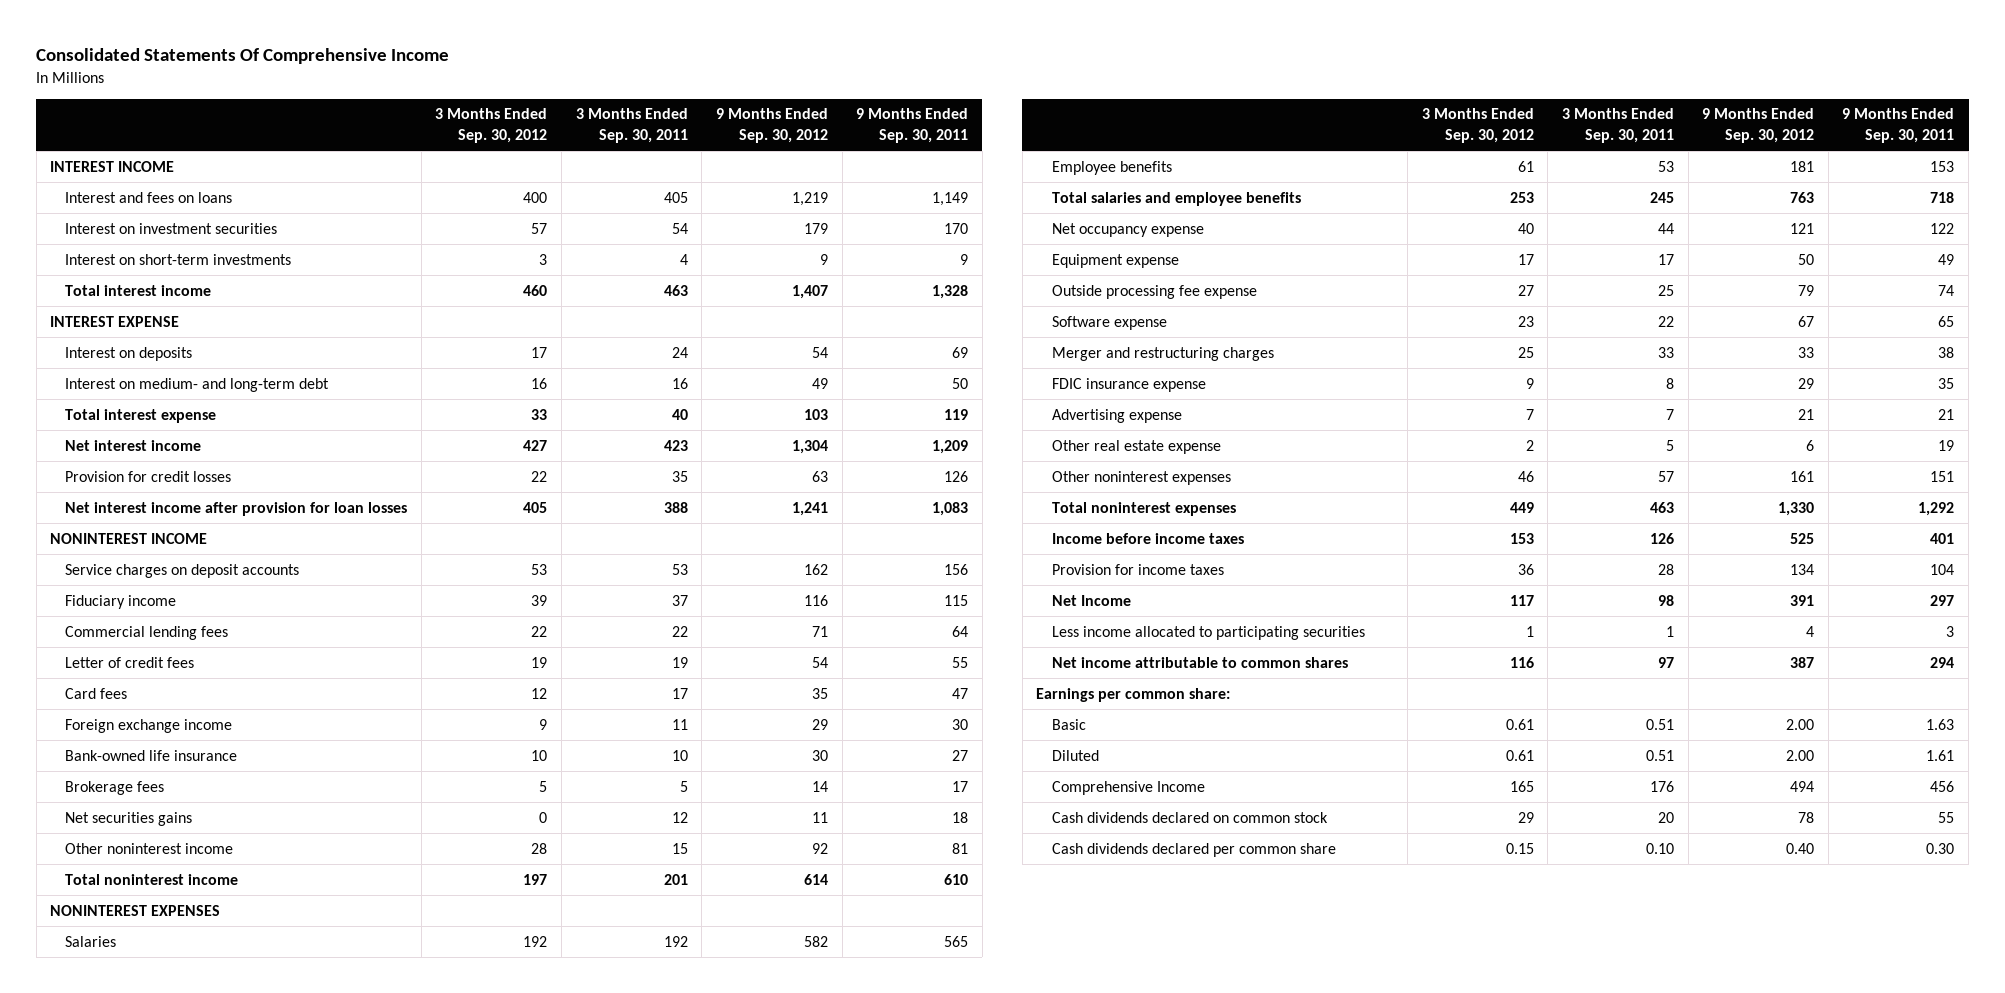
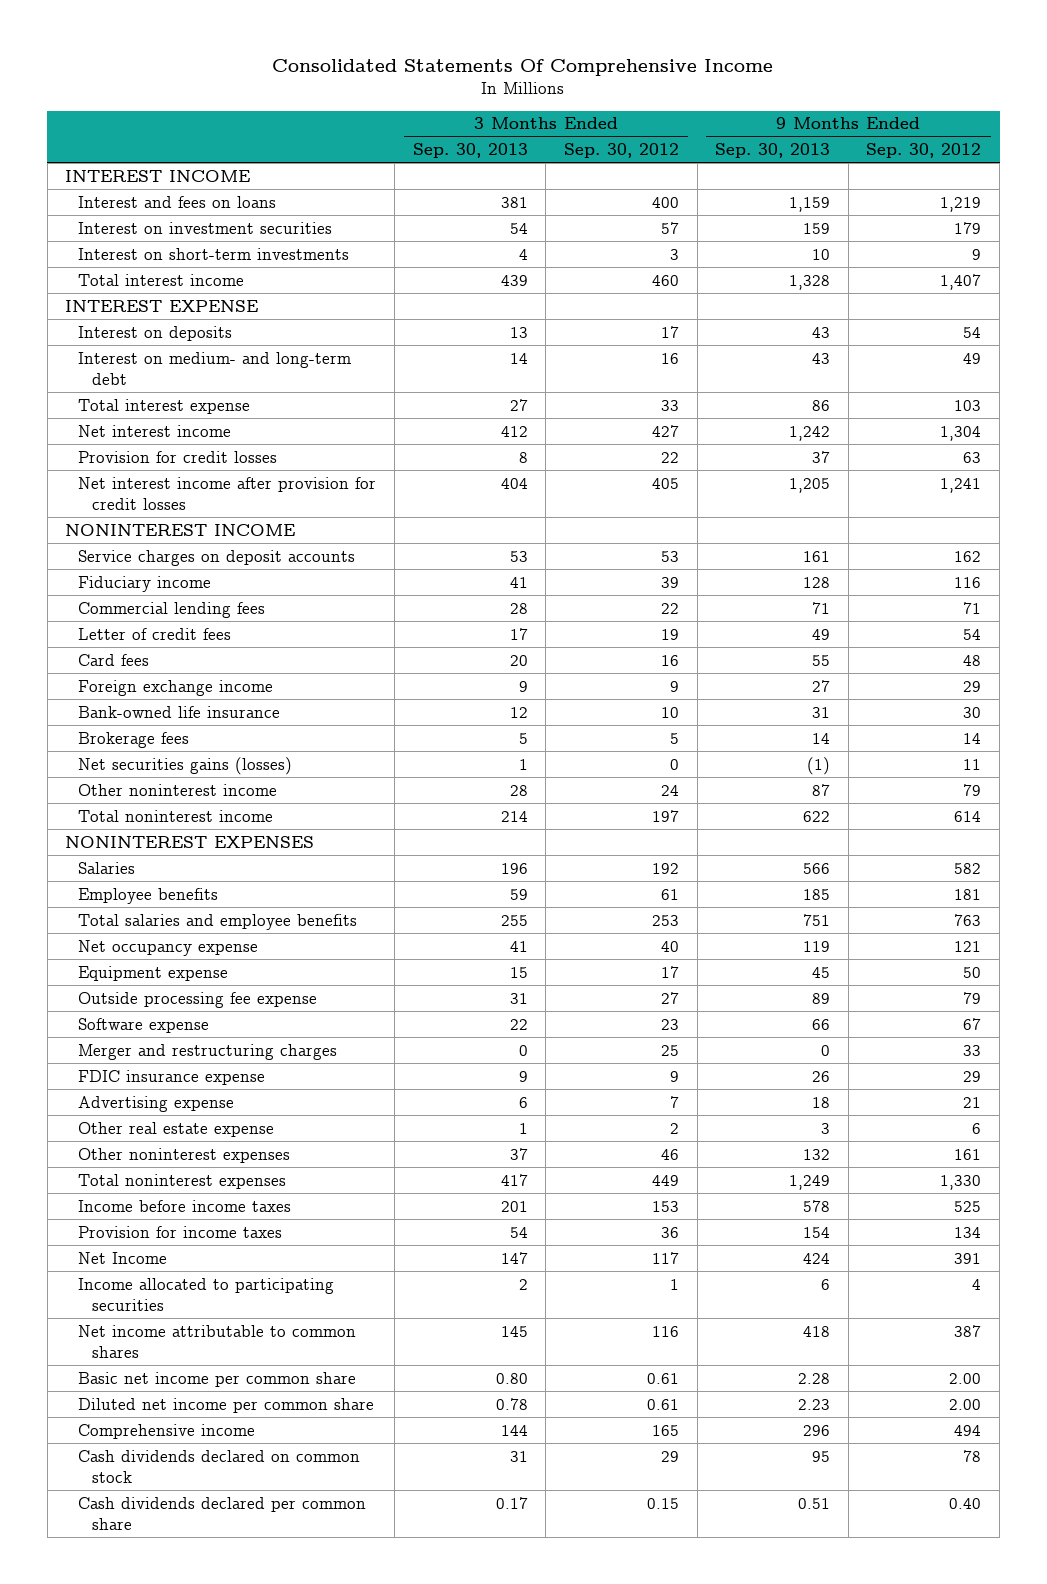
[575,108,688,143] 3 Months Ended Sep. 30, 2011 -> none
[856,108,969,143] 9 Months Ended Sep. 30, 2011 -> none
none -> [412,143,528,159] Sep. 30, 2013
none -> [715,143,831,159] Sep. 30, 2013
[65,501,408,516] Net interest income after provision for loan losses -> [78,476,377,510] Net interest income after provision for credit losses
[531,687,548,699] 12 -> [660,654,679,666] 16
[811,687,828,699] 35 -> [963,654,982,666] 48
[65,811,193,826] Net securities gains -> [78,756,293,775] Net securities gains (losses)
[531,842,548,854] 28 -> [660,784,679,796] 24
[811,842,828,854] 92 -> [963,783,982,796] 79
[1051,625,1365,640] Less income allocated to participating securities -> [78,1277,335,1311] Income allocated to participating securities
[1036,687,1231,702] Earnings per common share: -> none
[1051,718,1086,730] Basic -> [78,1371,357,1387] Basic net income per common share
[1051,749,1099,761] Diluted -> [78,1397,375,1413] Diluted net income per common share
[1051,780,1205,795] Comprehensive Income -> [78,1423,256,1439] Comprehensive income

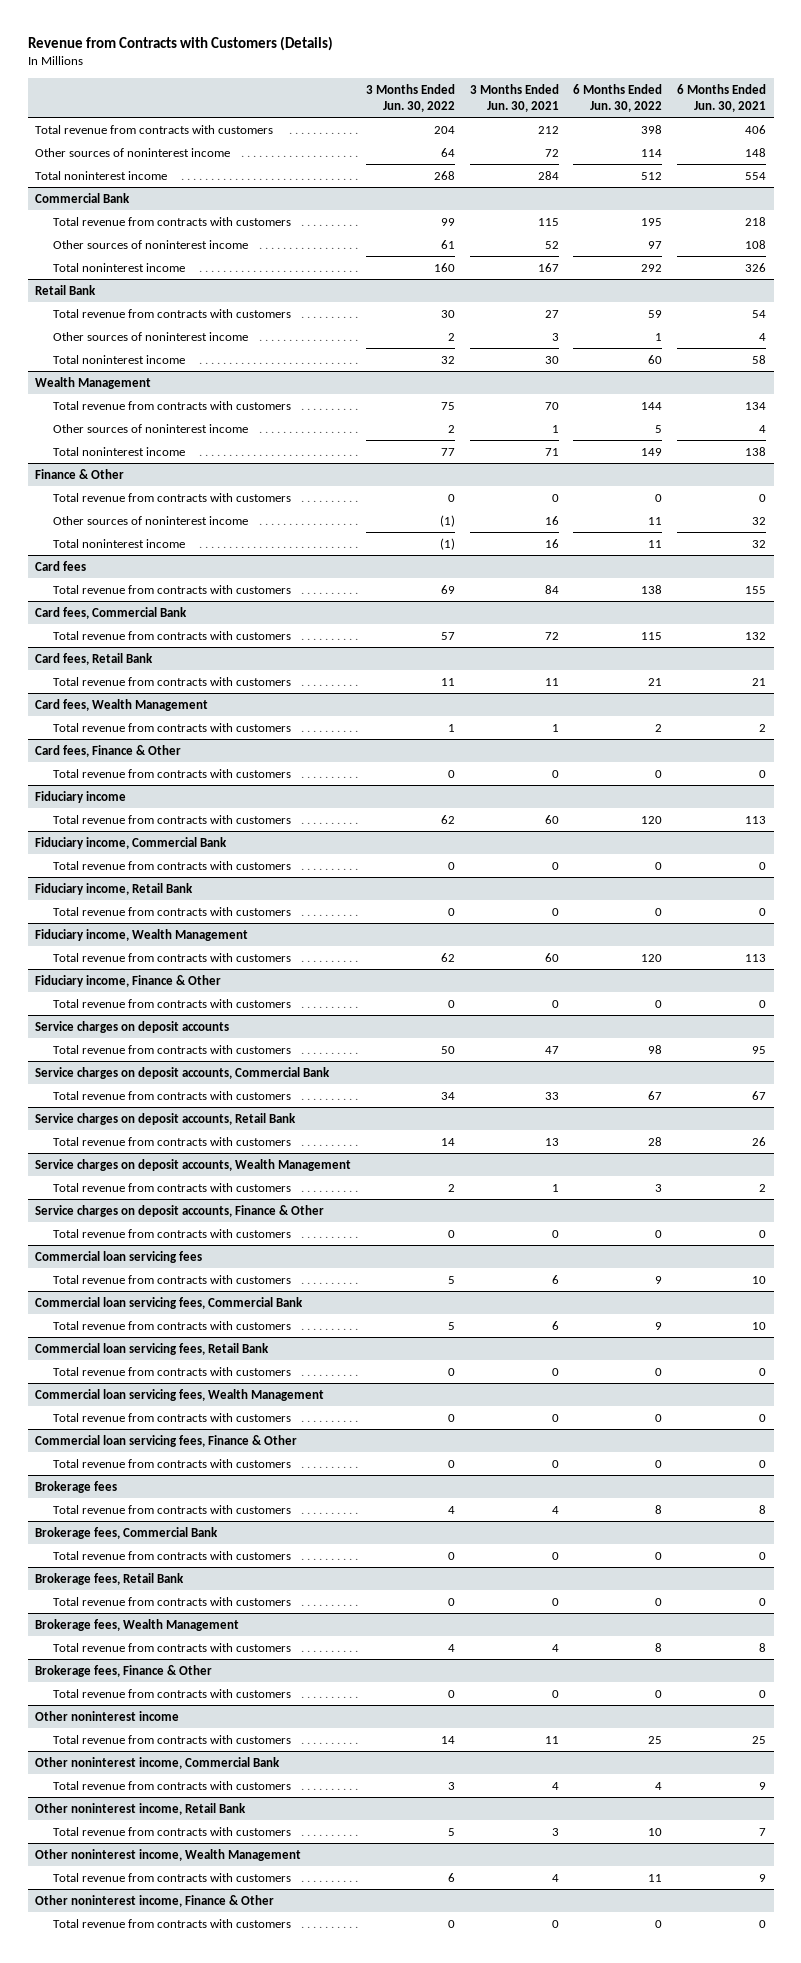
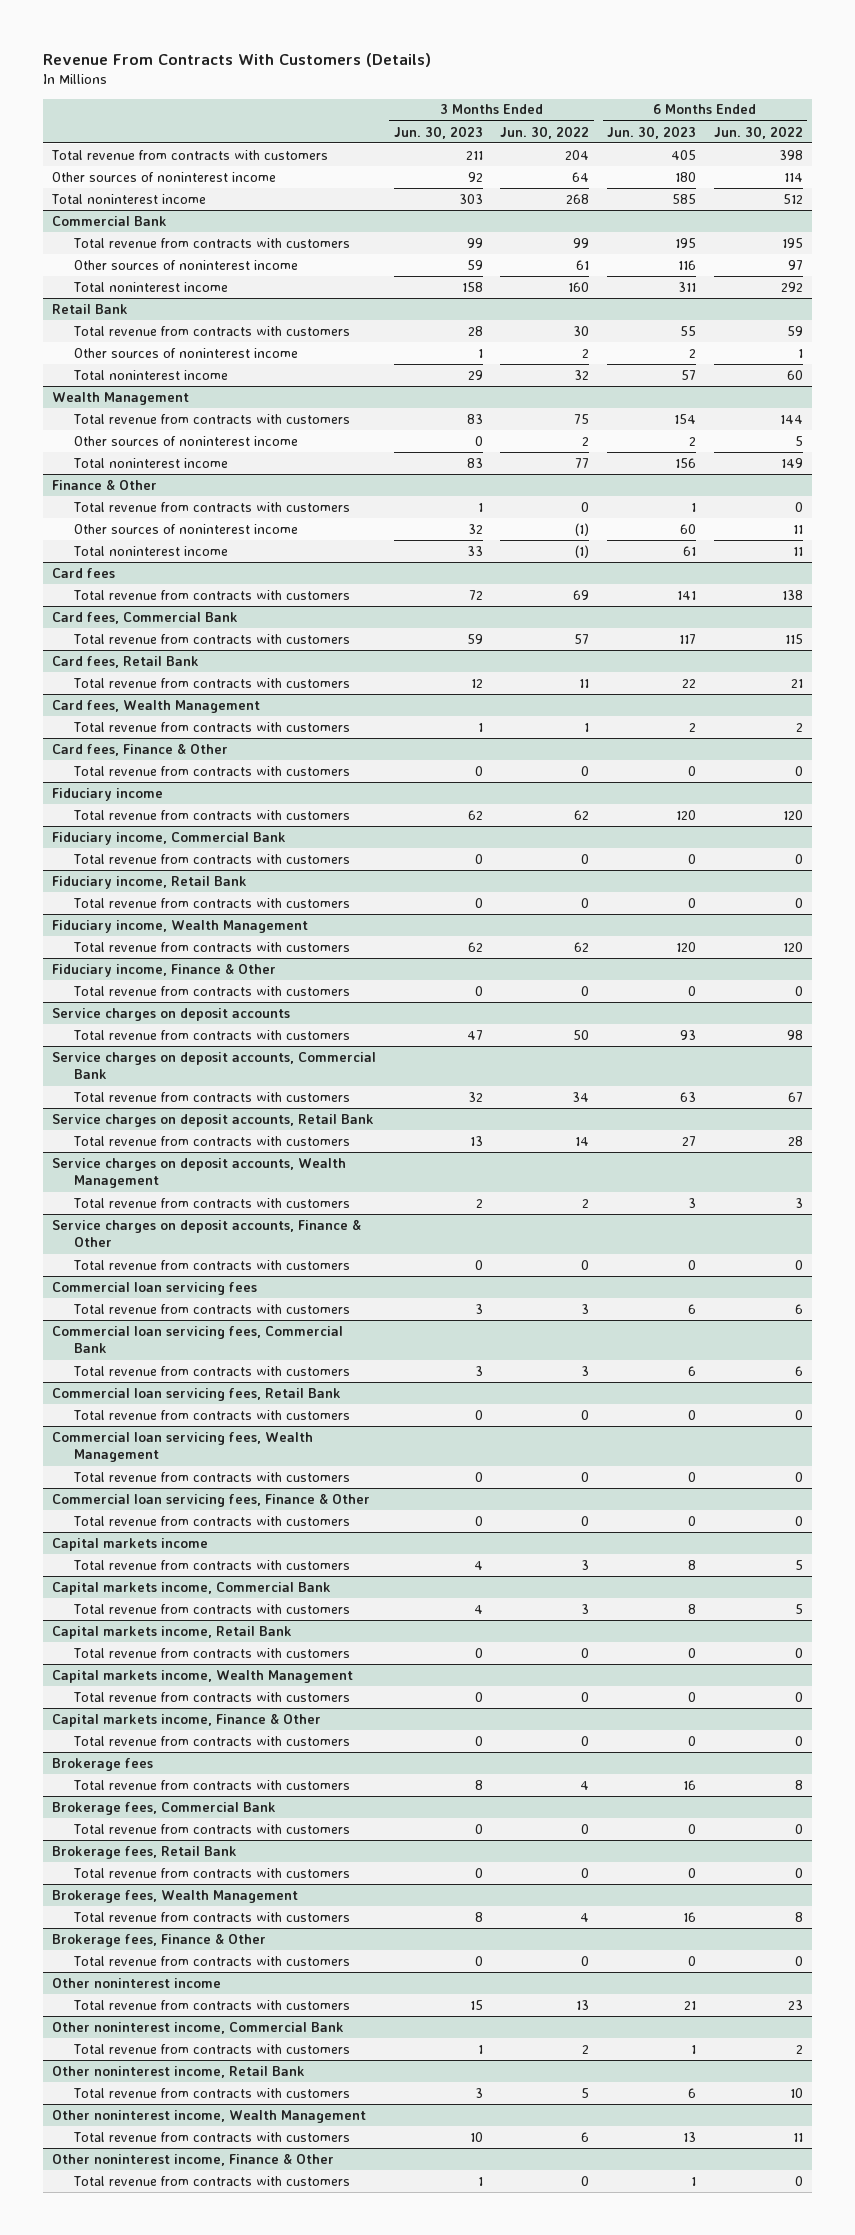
[27,35,333,51] Revenue from Contracts with Customers (Details) -> [43,53,432,68] Revenue From Contracts With Customers (Details)
[469,83,559,112] 3 Months Ended Jun. 30, 2021 -> none
[677,83,767,112] 6 Months Ended Jun. 30, 2021 -> none
none -> [393,125,483,139] Jun. 30, 2023
none -> [607,125,697,139] Jun. 30, 2023
[447,1275,455,1284] 5 -> [581,1303,590,1314] 3
[655,1275,663,1284] 9 -> [794,1303,803,1314] 6
[447,1321,455,1330] 5 -> [581,1365,590,1376] 3
[655,1321,663,1330] 9 -> [794,1365,803,1376] 6
none -> [51,1537,208,1551] Capital markets income
none -> [73,1559,351,1570] Total revenue from contracts with customers
none -> [51,1581,331,1595] Capital markets income, Commercial Bank
none -> [73,1603,351,1614] Total revenue from contracts with customers
none -> [51,1625,292,1639] Capital markets income, Retail Bank
none -> [73,1647,351,1658] Total revenue from contracts with customers
none -> [51,1669,353,1683] Capital markets income, Wealth Management
none -> [73,1691,351,1702] Total revenue from contracts with customers
none -> [51,1712,321,1727] Capital markets income, Finance & Other
none -> [73,1735,351,1746] Total revenue from contracts with customers
[440,1735,455,1744] 14 -> [576,1999,590,2010] 13
[648,1735,663,1744] 25 -> [787,1999,803,2010] 23
[447,1781,455,1790] 3 -> [582,2044,590,2054] 2
[655,1781,663,1790] 4 -> [795,2044,803,2054] 2

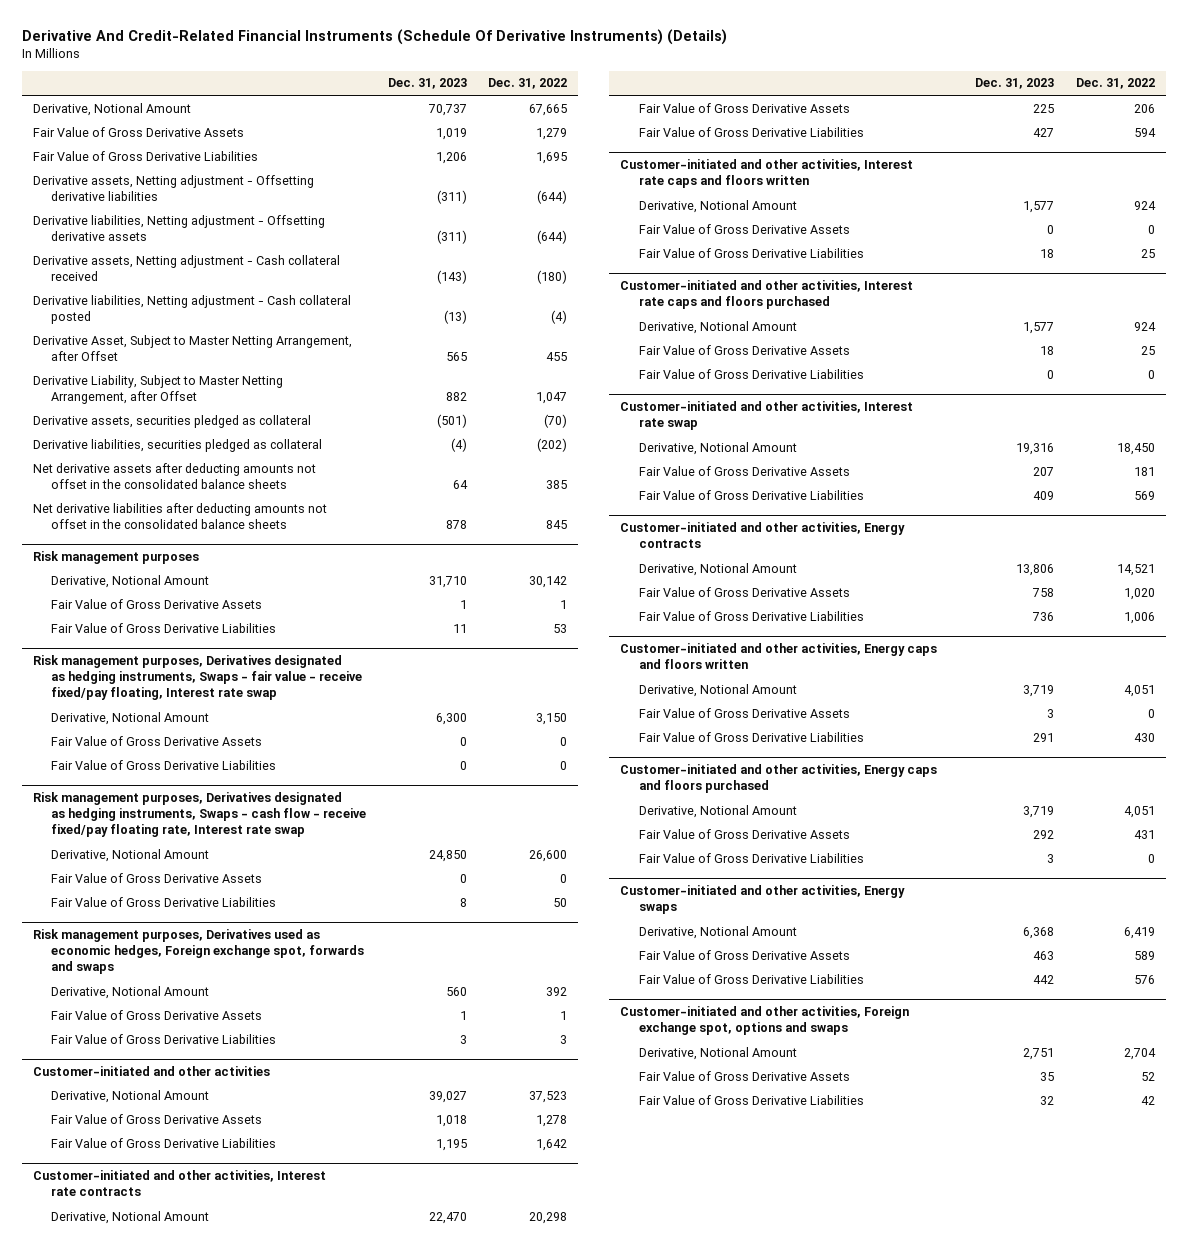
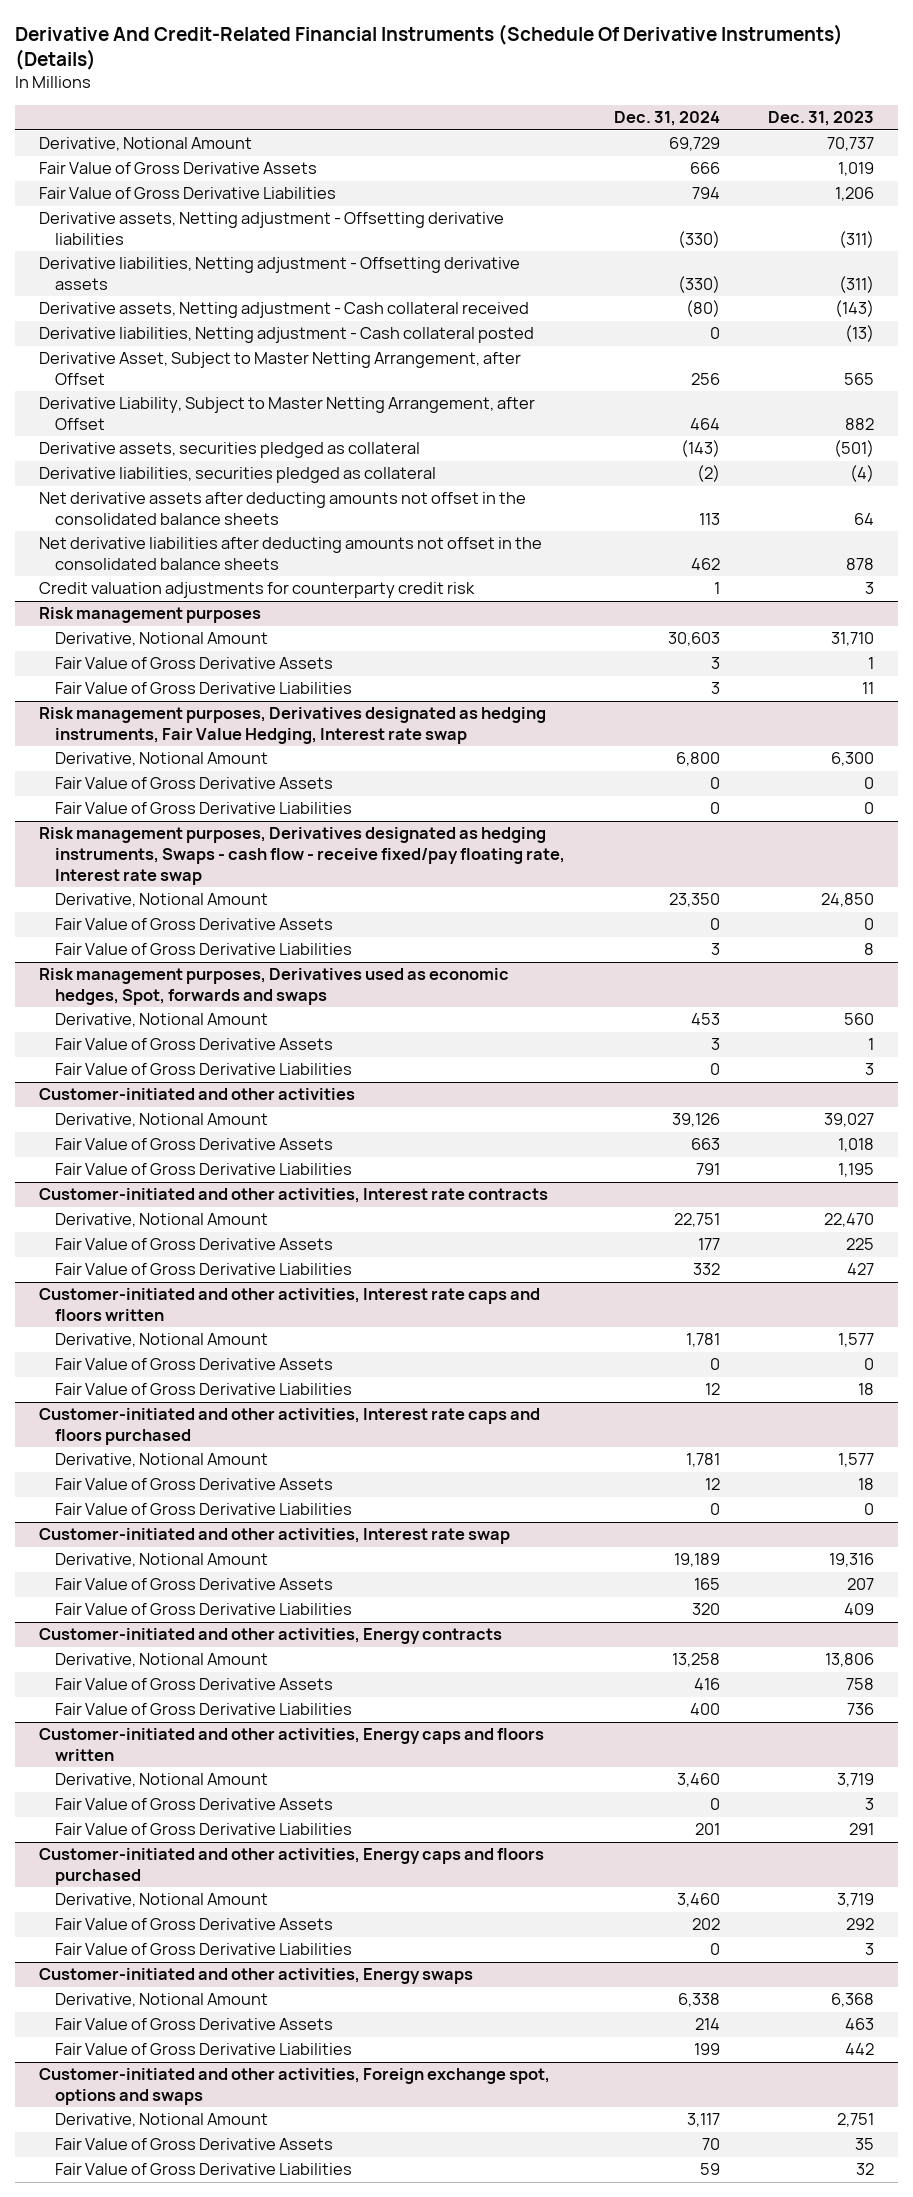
[488,78,568,90] Dec. 31, 2022 -> none
none -> [613,111,720,127] Dec. 31, 2024
none -> [39,582,476,599] Credit valuation adjustments for counterparty credit risk
[32,654,363,701] Risk management purposes, Derivatives designated as hedging instruments, Swaps - fair value - receive fixed/pay floating, Interest rate swap -> [39,707,547,745] Risk management purposes, Derivatives designated as hedging instruments, Fair Value Hedging, Interest rate swap
[32,928,365,975] Risk management purposes, Derivatives used as economic hedges, Foreign exchange spot, forwards and swaps -> [39,968,510,1006] Risk management purposes, Derivatives used as economic hedges, Spot, forwards and swaps

